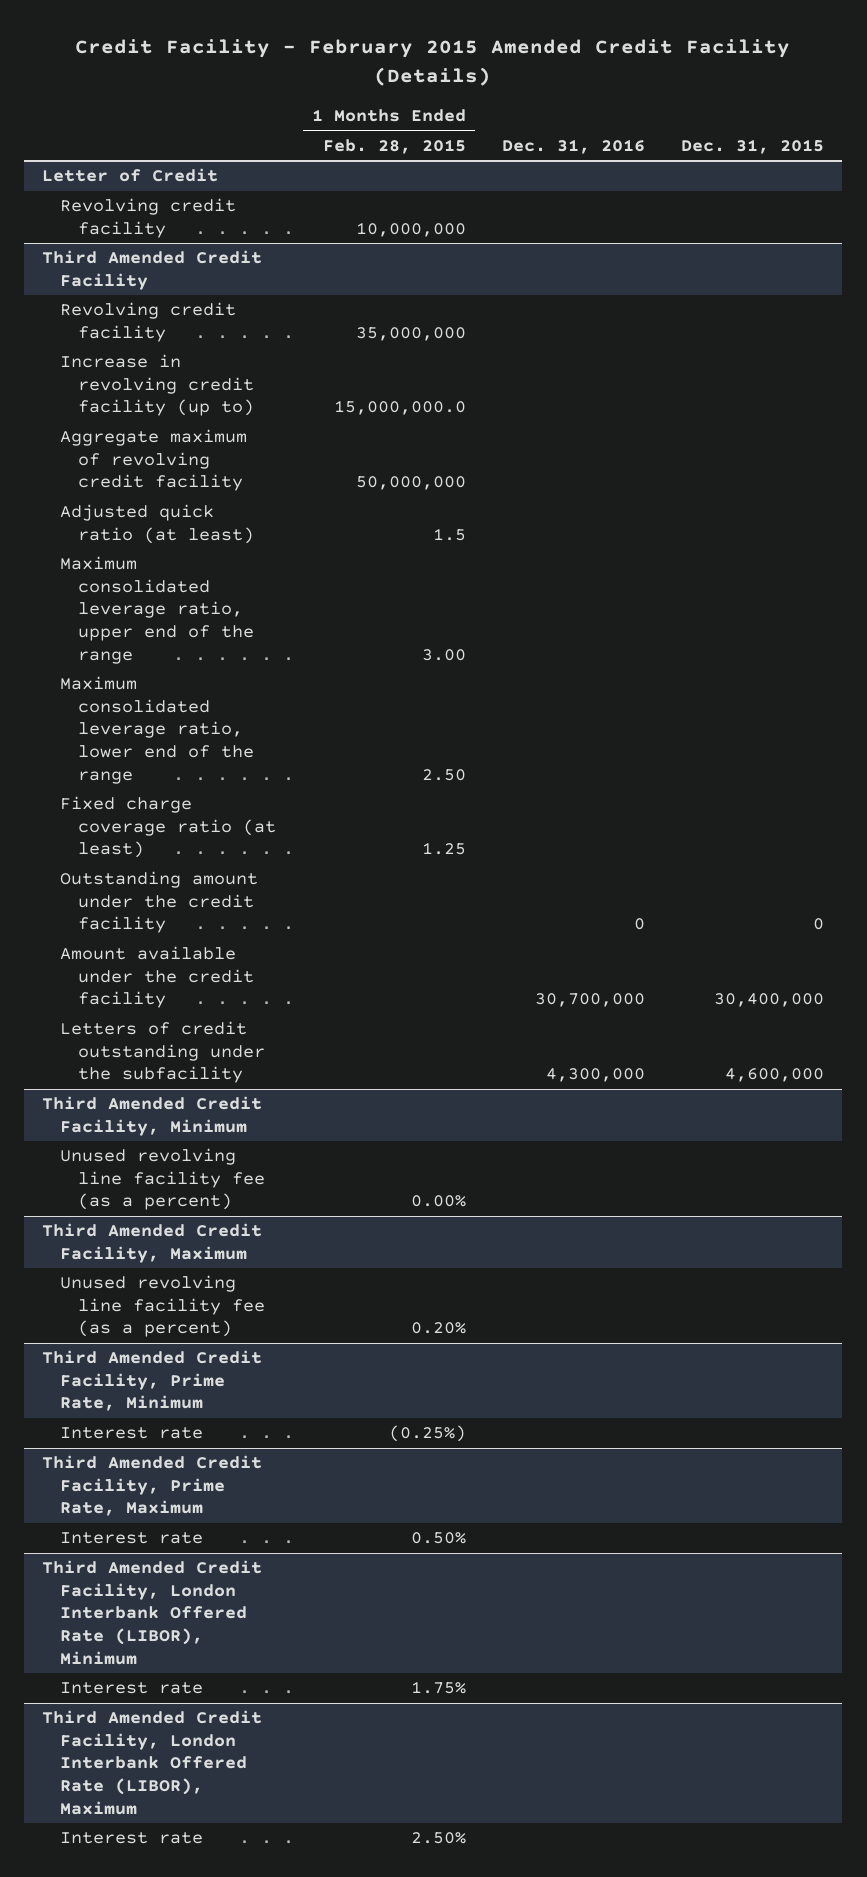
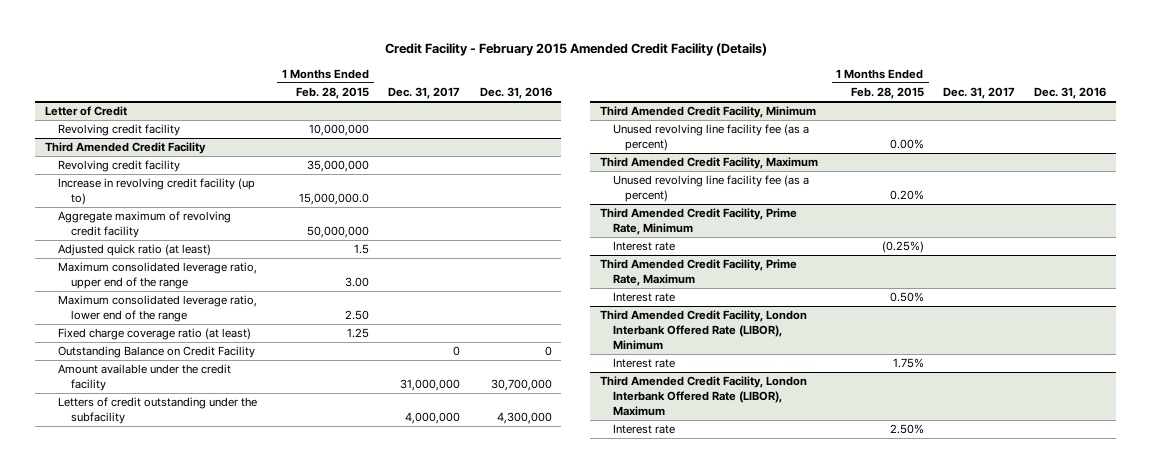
[681,138,825,154] Dec. 31, 2015 -> none
none -> [388,87,461,100] Dec. 31, 2017
[60,871,259,934] Outstanding amount under the credit facility -> [57,346,255,359] Outstanding Balance on Credit Facility

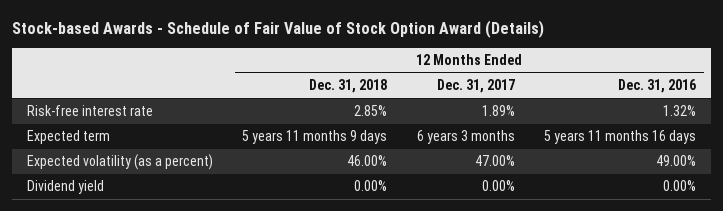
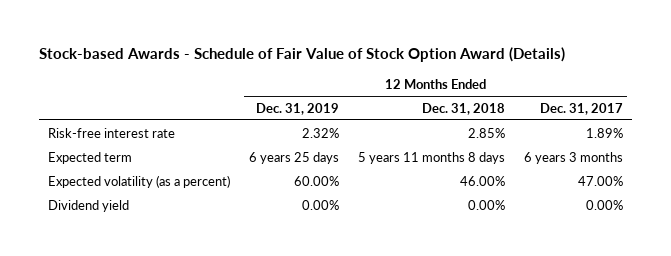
[618,79,697,94] Dec. 31, 2016 -> none
none -> [256,102,340,115] Dec. 31, 2019
[242,130,388,145] 5 years 11 months 9 days -> [357,151,505,164] 5 years 11 months 8 days

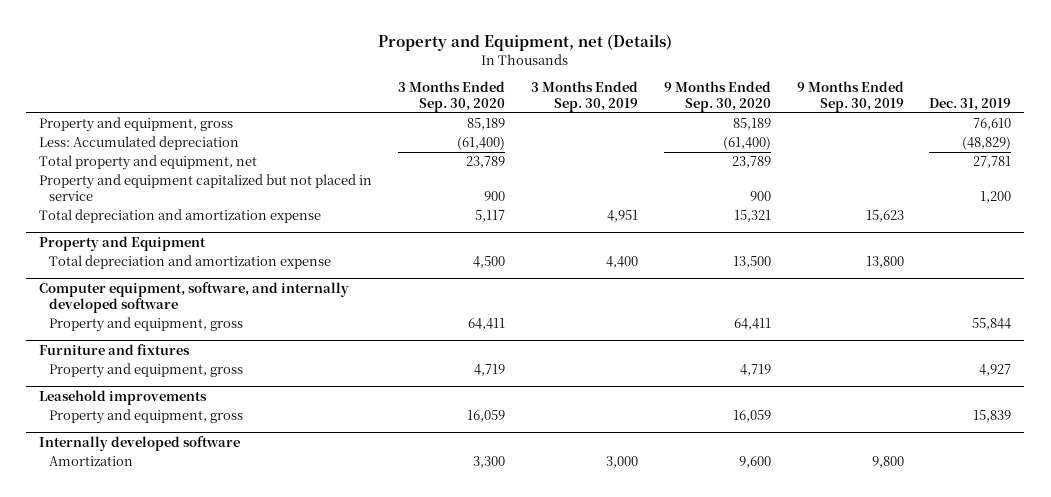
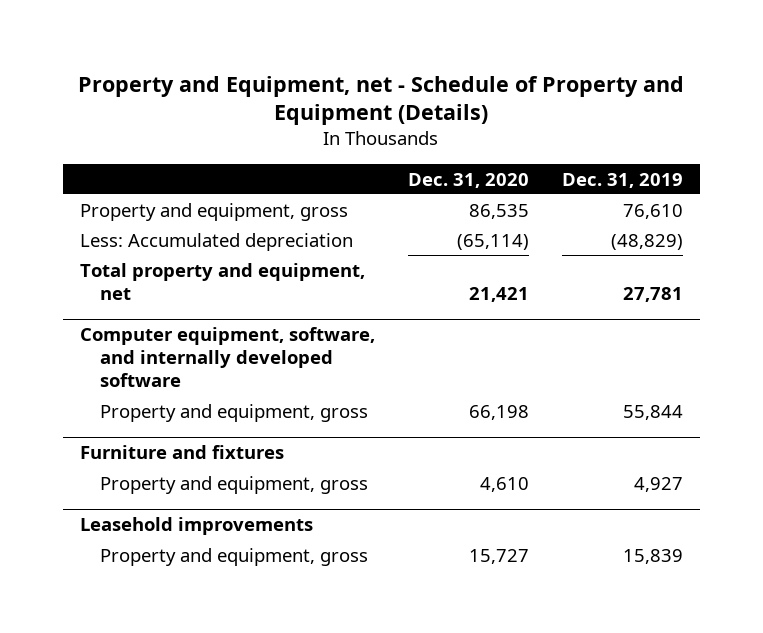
[378,33,673,51] Property and Equipment, net (Details) -> [78,75,685,126] Property and Equipment, net - Schedule of Property and Equipment (Details)
[398,81,506,113] 3 Months Ended Sep. 30, 2020 -> none
[531,81,639,113] 3 Months Ended Sep. 30, 2019 -> none
[663,81,771,113] 9 Months Ended Sep. 30, 2020 -> none
[796,81,904,113] 9 Months Ended Sep. 30, 2019 -> none
none -> [407,172,529,188] Dec. 31, 2020
[39,174,373,202] Property and equipment capitalized but not placed in service -> none
[39,209,322,224] Total depreciation and amortization expense -> none
[39,236,207,252] Property and Equipment -> none
[49,255,332,270] Total depreciation and amortization expense -> none
[39,436,241,452] Internally developed software -> none
[49,456,134,467] Amortization -> none

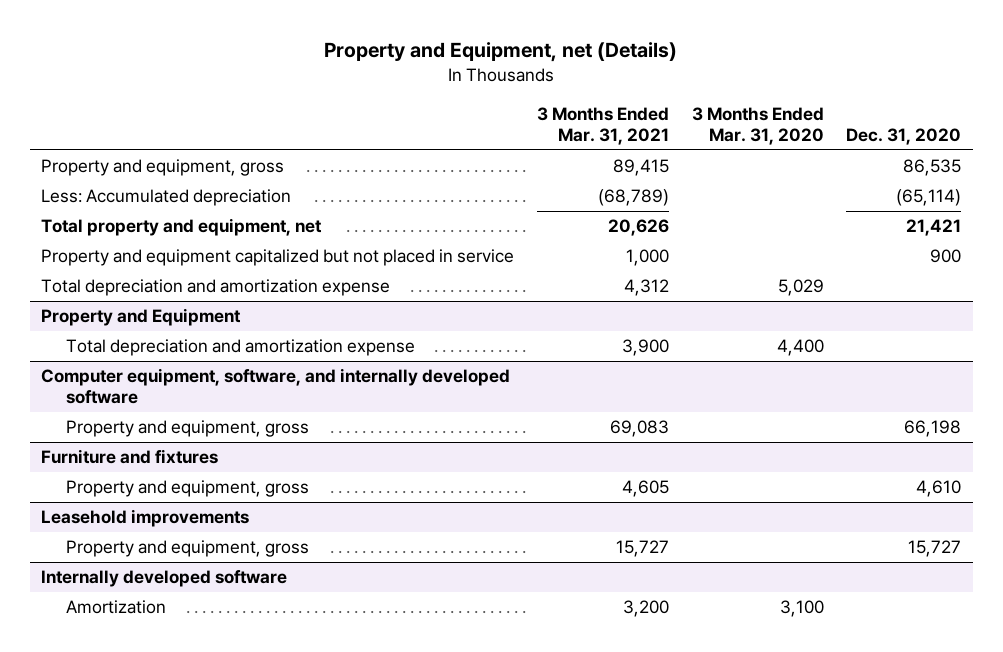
[78,75,685,126] Property and Equipment, net - Schedule of Property and Equipment (Details) -> [324,42,678,63] Property and Equipment, net (Details)
[562,172,684,188] Dec. 31, 2019 -> none
none -> [536,106,669,145] 3 Months Ended Mar. 31, 2021
none -> [691,106,824,145] 3 Months Ended Mar. 31, 2020
none -> [41,249,515,267] Property and equipment capitalized but not placed in service
none -> [41,279,391,297] Total depreciation and amortization expense
none -> [41,308,242,327] Property and Equipment
none -> [66,339,416,357] Total depreciation and amortization expense
none -> [41,570,288,588] Internally developed software
none -> [66,600,167,615] Amortization

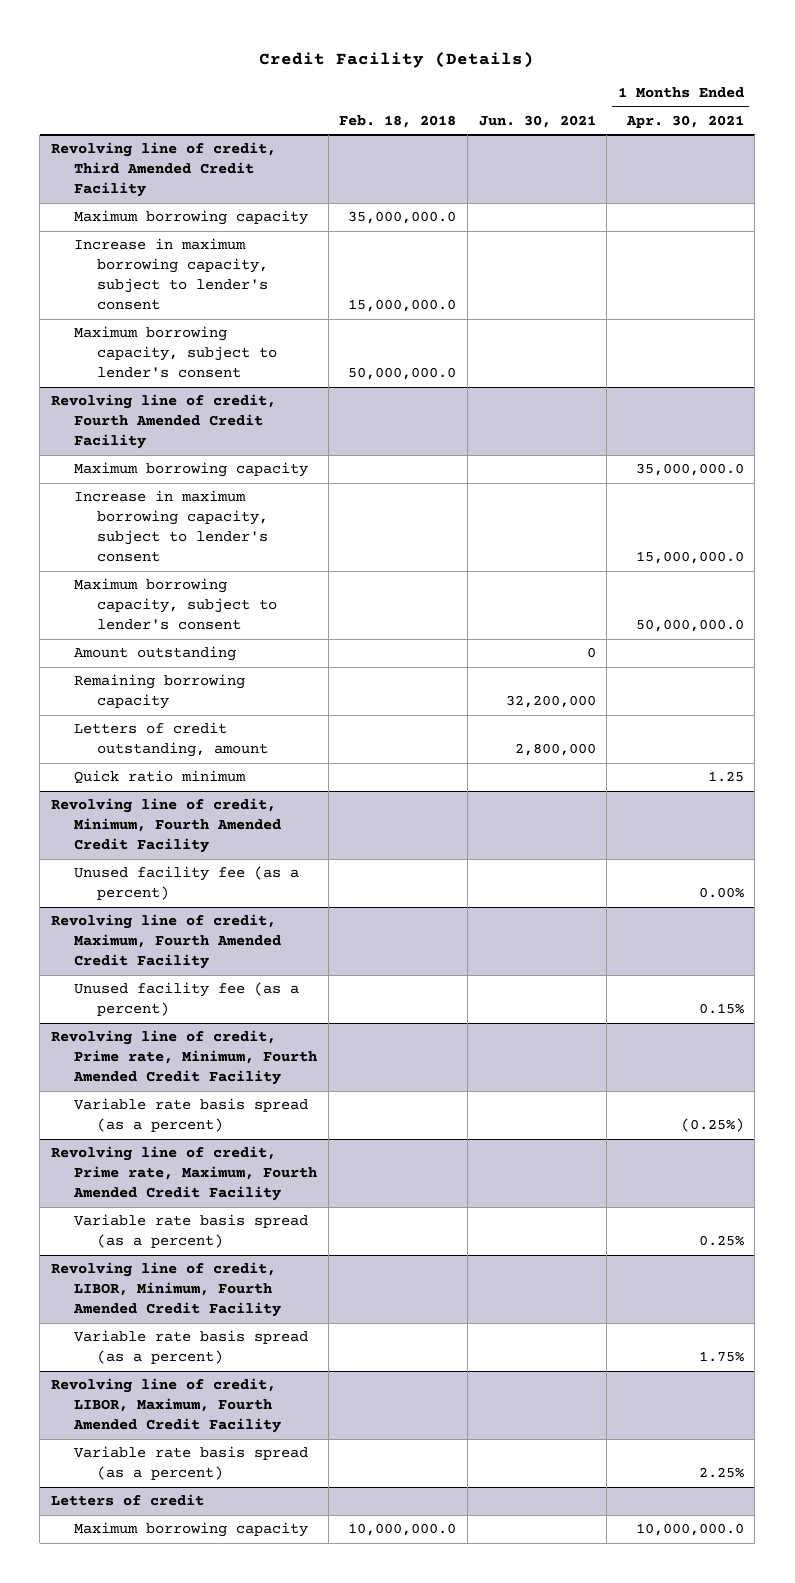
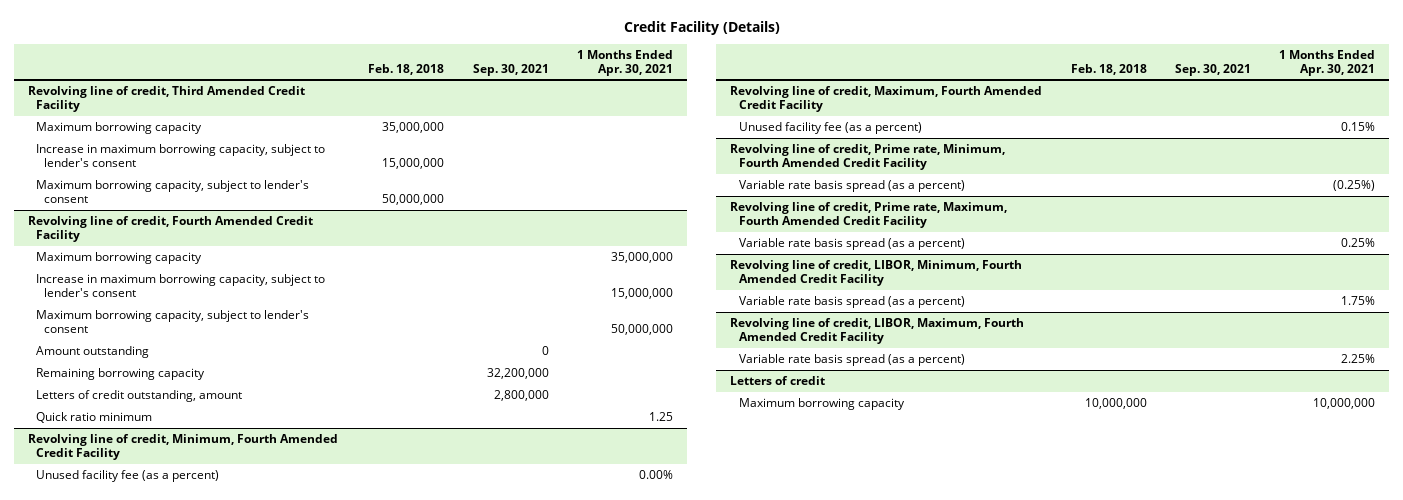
[478,115,596,129] Jun. 30, 2021 -> none
none -> [472,63,549,76] Sep. 30, 2021
[348,211,457,225] 35,000,000.0 -> [382,122,445,134] 35,000,000
[348,299,457,313] 15,000,000.0 -> [382,157,445,169] 15,000,000
[348,367,457,381] 50,000,000.0 -> [382,193,445,205] 50,000,000
[635,463,744,477] 35,000,000.0 -> [610,252,673,264] 35,000,000
[635,551,744,565] 15,000,000.0 -> [610,287,673,299] 15,000,000
[635,619,744,633] 50,000,000.0 -> [610,323,673,335] 50,000,000
[348,1523,457,1537] 10,000,000.0 -> [1084,398,1147,410] 10,000,000
[635,1523,744,1537] 10,000,000.0 -> [1313,398,1376,410] 10,000,000

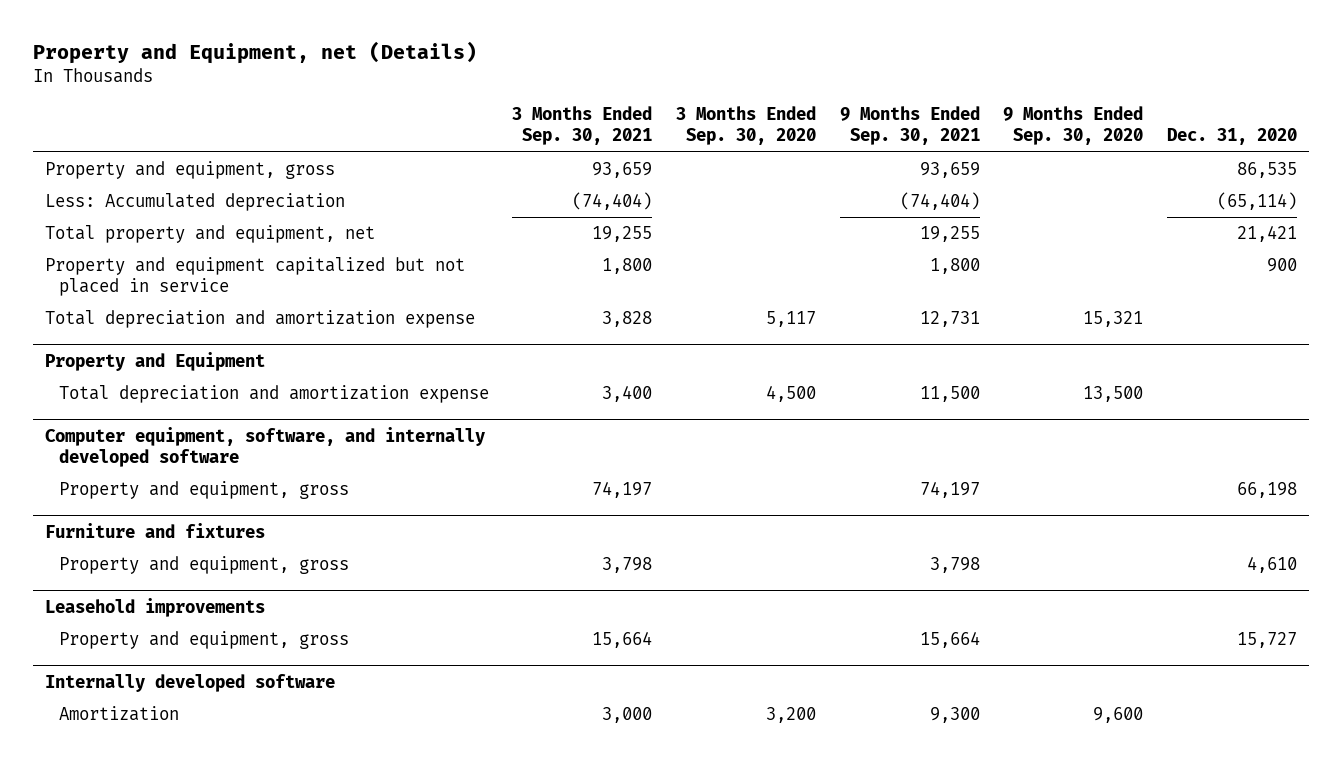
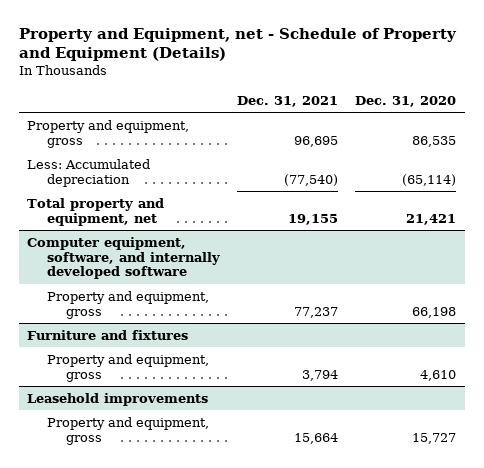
[32,40,477,64] Property and Equipment, net (Details) -> [18,27,457,62] Property and Equipment, net - Schedule of Property and Equipment (Details)
[512,106,653,146] 3 Months Ended Sep. 30, 2021 -> none
[676,106,817,146] 3 Months Ended Sep. 30, 2020 -> none
[839,106,980,146] 9 Months Ended Sep. 30, 2021 -> none
[1003,106,1144,146] 9 Months Ended Sep. 30, 2020 -> none
none -> [236,95,338,107] Dec. 31, 2021
[44,256,465,297] Property and equipment capitalized but not placed in service -> none
[44,309,475,328] Total depreciation and amortization expense -> none
[44,351,265,371] Property and Equipment -> none
[58,384,489,403] Total depreciation and amortization expense -> none
[44,673,335,692] Internally developed software -> none
[58,705,179,721] Amortization -> none

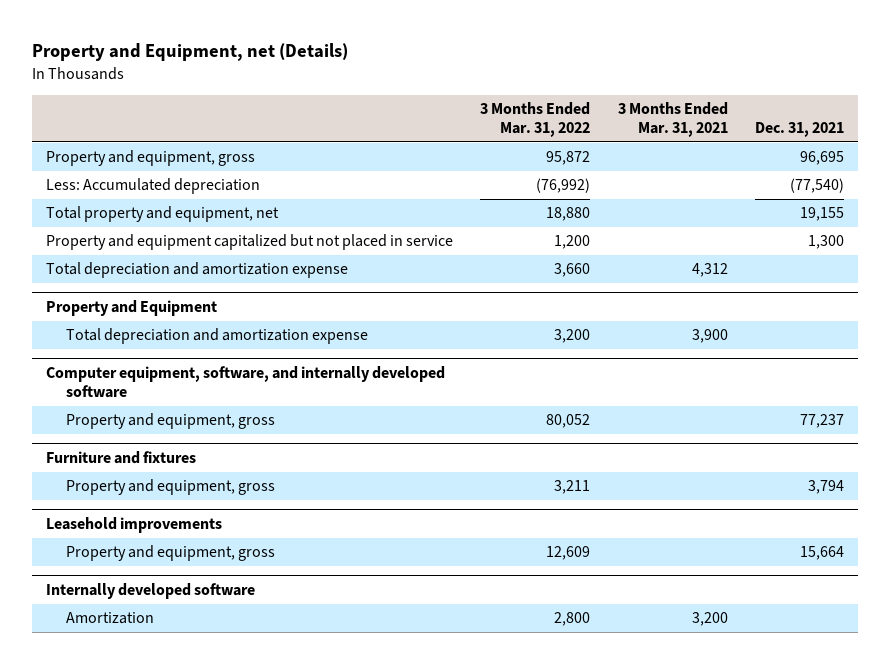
[18,27,457,62] Property and Equipment, net - Schedule of Property and Equipment (Details) -> [32,43,349,62] Property and Equipment, net (Details)
[355,95,457,107] Dec. 31, 2020 -> none
none -> [480,101,591,138] 3 Months Ended Mar. 31, 2022
none -> [617,101,728,138] 3 Months Ended Mar. 31, 2021
none -> [45,234,453,251] Property and equipment capitalized but not placed in service
none -> [45,262,348,279] Total depreciation and amortization expense
none -> [45,299,217,316] Property and Equipment
none -> [65,328,368,345] Total depreciation and amortization expense
none -> [45,582,255,599] Internally developed software
none -> [65,612,154,625] Amortization

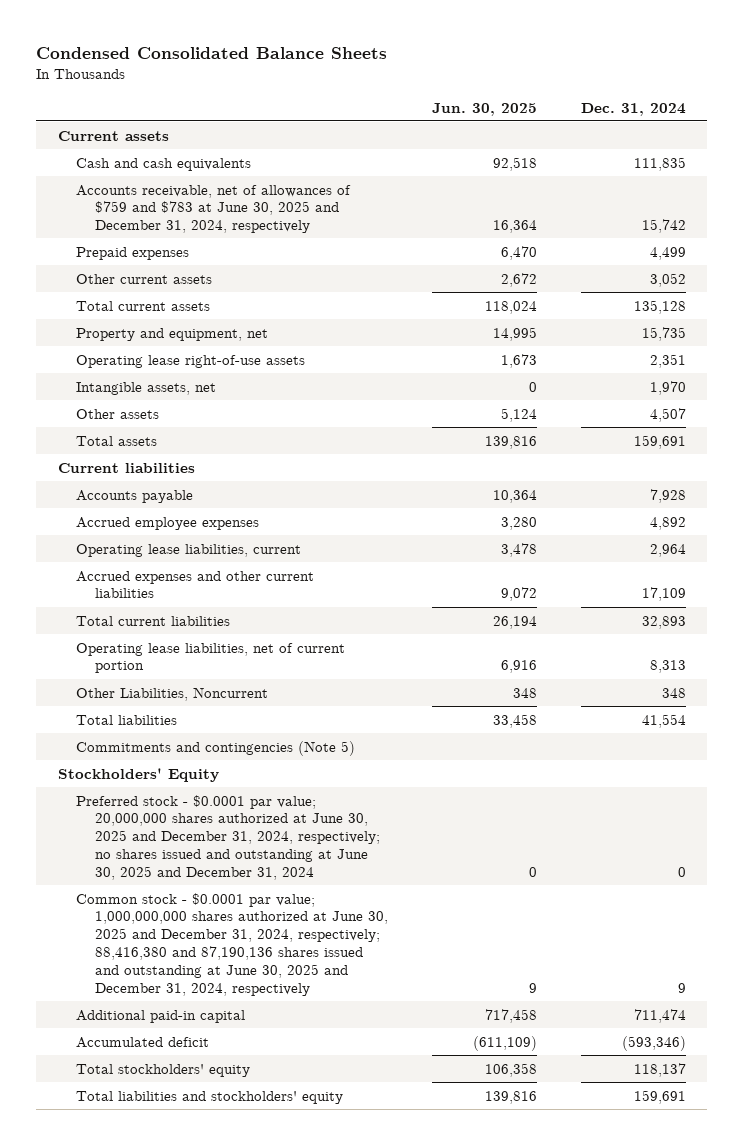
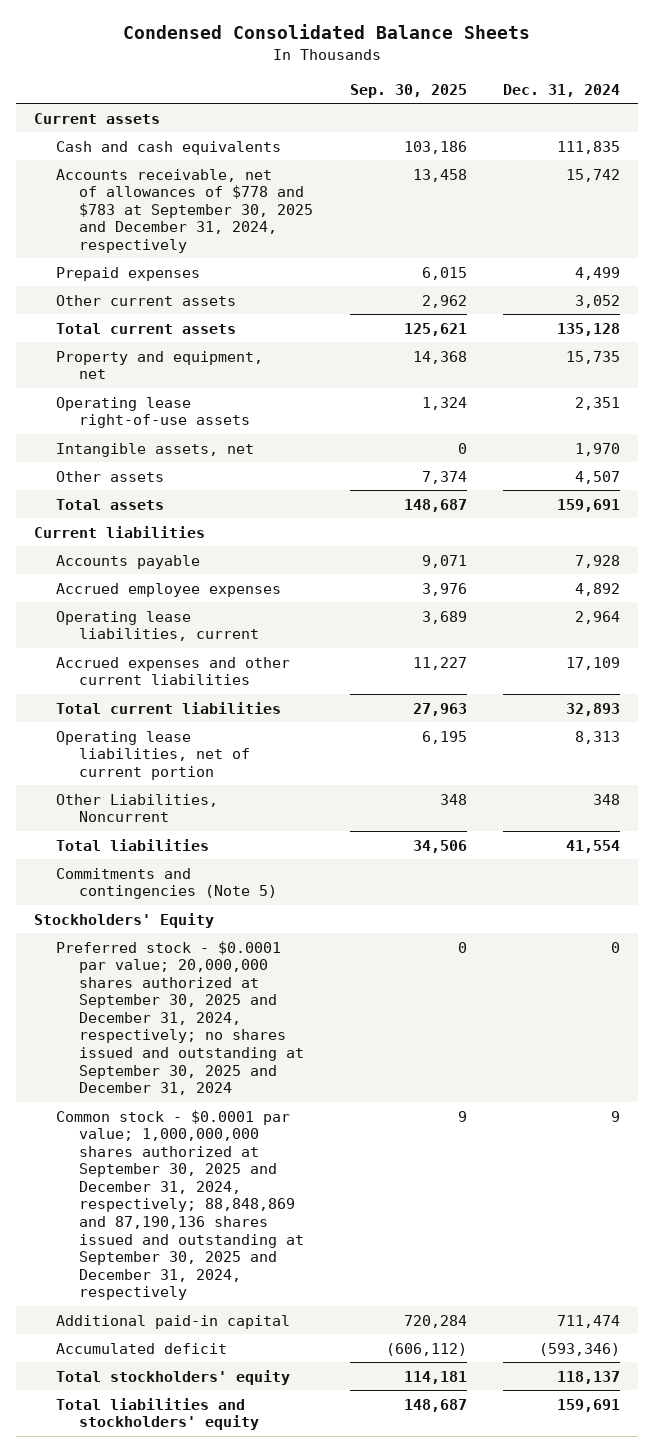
[431,102,537,116] Jun. 30, 2025 -> none
none -> [349,83,467,98] Sep. 30, 2025
[76,184,352,234] Accounts receivable, net of allowances of $759 and $783 at June 30, 2025 and December 31, 2024, respectively -> [56,168,313,253] Accounts receivable, net of allowances of $778 and $783 at September 30, 2025 and December 31, 2024, respectively
[76,794,381,880] Preferred stock - $0.0001 par value; 20,000,000 shares authorized at June 30, 2025 and December 31, 2024, respectively; no shares issued and outstanding at June 30, 2025 and December 31, 2024 -> [56,940,304,1096] Preferred stock - $0.0001 par value; 20,000,000 shares authorized at September 30, 2025 and December 31, 2024, respectively; no shares issued and outstanding at September 30, 2025 and December 31, 2024
[76,892,389,996] Common stock - $0.0001 par value; 1,000,000,000 shares authorized at June 30, 2025 and December 31, 2024, respectively; 88,416,380 and 87,190,136 shares issued and outstanding at June 30, 2025 and December 31, 2024, respectively -> [56,1109,304,1301] Common stock - $0.0001 par value; 1,000,000,000 shares authorized at September 30, 2025 and December 31, 2024, respectively; 88,848,869 and 87,190,136 shares issued and outstanding at September 30, 2025 and December 31, 2024, respectively

